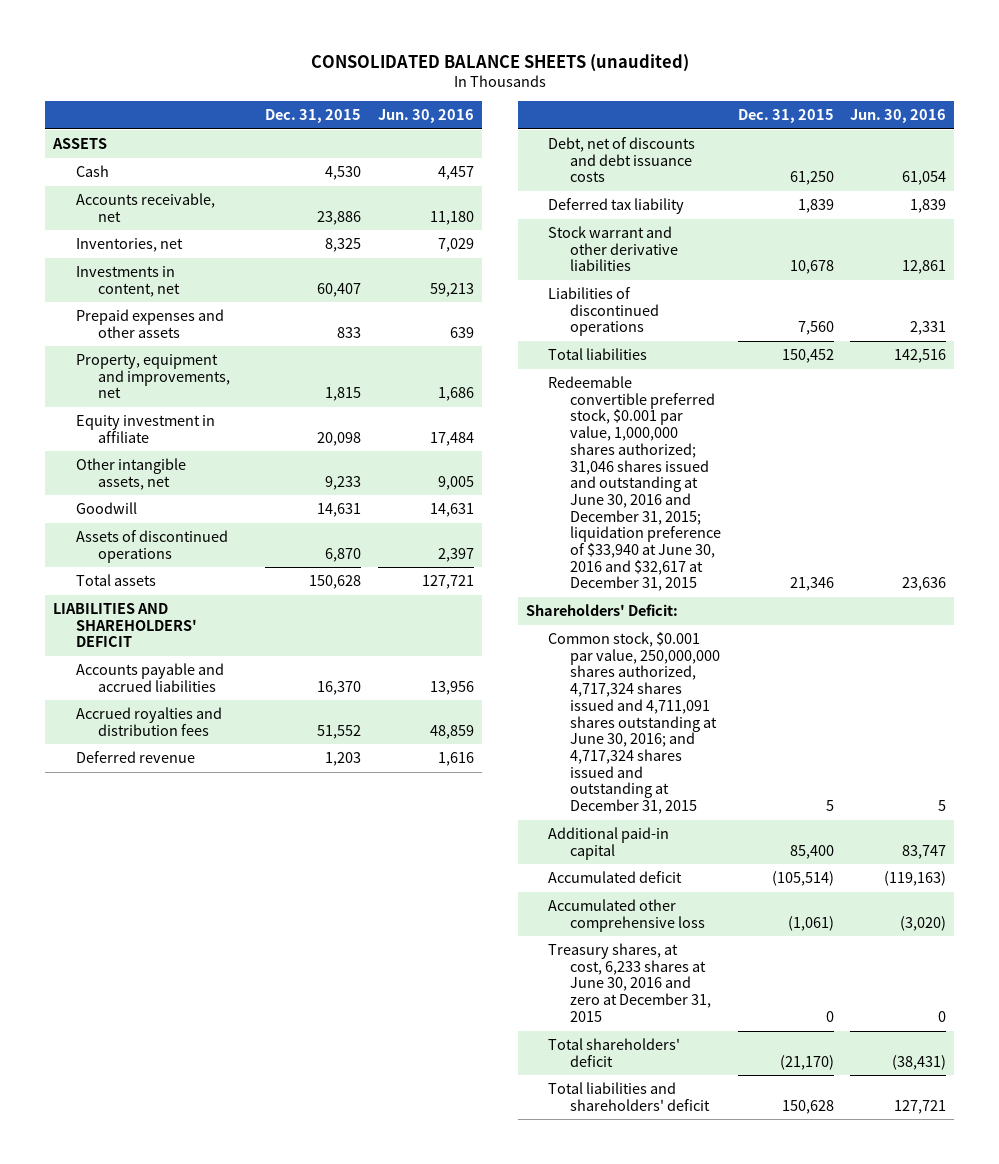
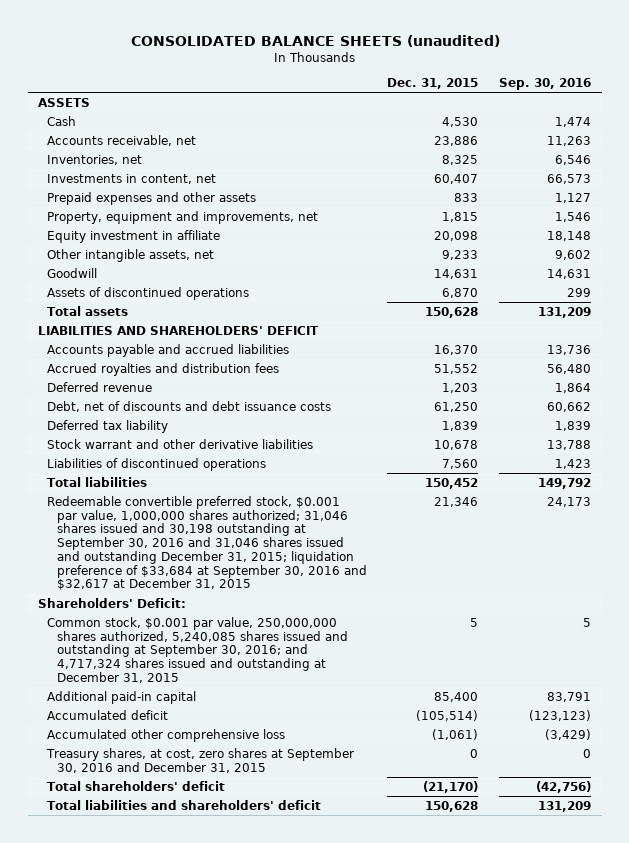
[377,109,474,124] Jun. 30, 2016 -> none
none -> [499,78,592,91] Sep. 30, 2016
[548,376,722,592] Redeemable convertible preferred stock, $0.001 par value, 1,000,000 shares authorized; 31,046 shares issued and outstanding at June 30, 2016 and December 31, 2015; liquidation preference of $33,940 at June 30, 2016 and $32,617 at December 31, 2015 -> [47,495,367,591] Redeemable convertible preferred stock, $0.001 par value, 1,000,000 shares authorized; 31,046 shares issued and 30,198 outstanding at September 30, 2016 and 31,046 shares issued and outstanding December 31, 2015; liquidation preference of $33,684 at September 30, 2016 and $32,617 at December 31, 2015
[548,632,721,815] Common stock, $0.001 par value, 250,000,000 shares authorized, 4,717,324 shares issued and 4,711,091 shares outstanding at June 30, 2016; and 4,717,324 shares issued and outstanding at December 31, 2015 -> [47,616,348,683] Common stock, $0.001 par value, 250,000,000 shares authorized, 5,240,085 shares issued and outstanding at September 30, 2016; and 4,717,324 shares issued and outstanding at December 31, 2015
[548,943,712,1022] Treasury shares, at cost, 6,233 shares at June 30, 2016 and zero at December 31, 2015 -> [46,747,355,773] Treasury shares, at cost, zero shares at September 30, 2016 and December 31, 2015

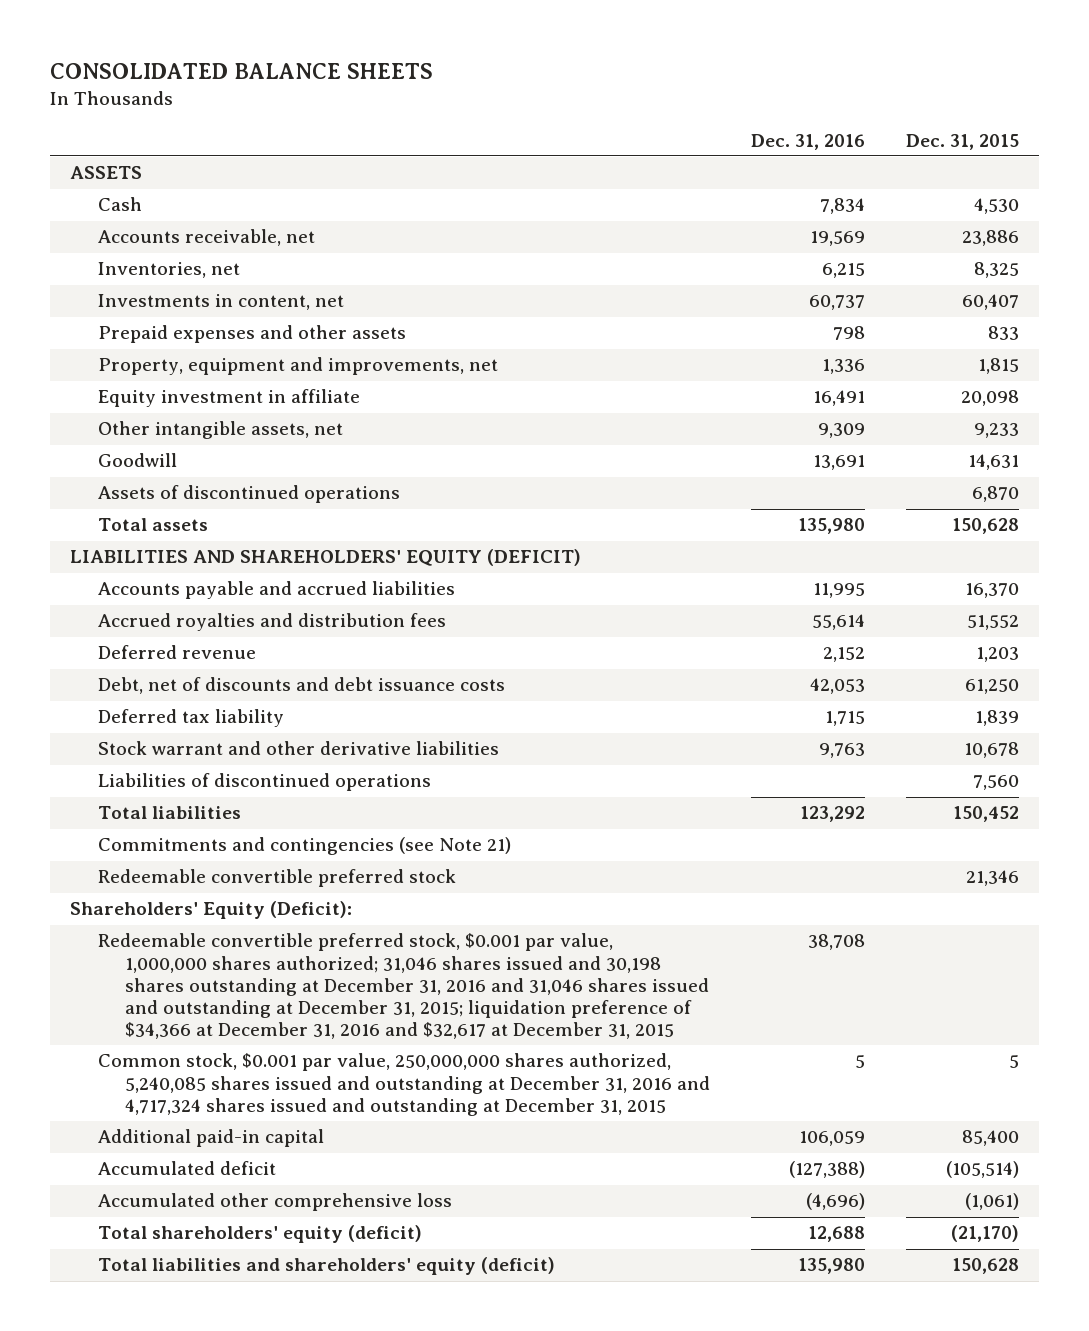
[130,34,500,47] CONSOLIDATED BALANCE SHEETS (unaudited) -> [49,63,433,80] CONSOLIDATED BALANCE SHEETS
[499,78,592,91] Sep. 30, 2016 -> none
none -> [750,133,865,150] Dec. 31, 2016
[38,325,320,335] LIABILITIES AND SHAREHOLDERS' DEFICIT -> [70,549,582,567] LIABILITIES AND SHAREHOLDERS' EQUITY (DEFICIT)
none -> [97,837,511,856] Commitments and contingencies (see Note 21)
[47,495,367,591] Redeemable convertible preferred stock, $0.001 par value, 1,000,000 shares authorized; 31,046 shares issued and 30,198 outstanding at September 30, 2016 and 31,046 shares issued and outstanding December 31, 2015; liquidation preference of $33,684 at September 30, 2016 and $32,617 at December 31, 2015 -> [97,869,456,888] Redeemable convertible preferred stock
[38,597,187,608] Shareholders' Deficit: -> [70,901,353,920] Shareholders' Equity (Deficit):
none -> [97,933,709,1039] Redeemable convertible preferred stock, $0.001 par value, 1,000,000 shares authorized; 31,046 shares issued and 30,198 shares outstanding at December 31, 2016 and 31,046 shares issued and outstanding at December 31, 2015; liquidation preference of $34,366 at December 31, 2016 and $32,617 at December 31, 2015
[47,616,348,683] Common stock, $0.001 par value, 250,000,000 shares authorized, 5,240,085 shares issued and outstanding at September 30, 2016; and 4,717,324 shares issued and outstanding at December 31, 2015 -> [97,1053,710,1116] Common stock, $0.001 par value, 250,000,000 shares authorized, 5,240,085 shares issued and outstanding at December 31, 2016 and 4,717,324 shares issued and outstanding at December 31, 2015
[46,747,355,773] Treasury shares, at cost, zero shares at September 30, 2016 and December 31, 2015 -> none
[47,780,226,791] Total shareholders' deficit -> [97,1225,422,1244] Total shareholders' equity (deficit)
[47,799,322,810] Total liabilities and shareholders' deficit -> [97,1257,555,1276] Total liabilities and shareholders' equity (deficit)

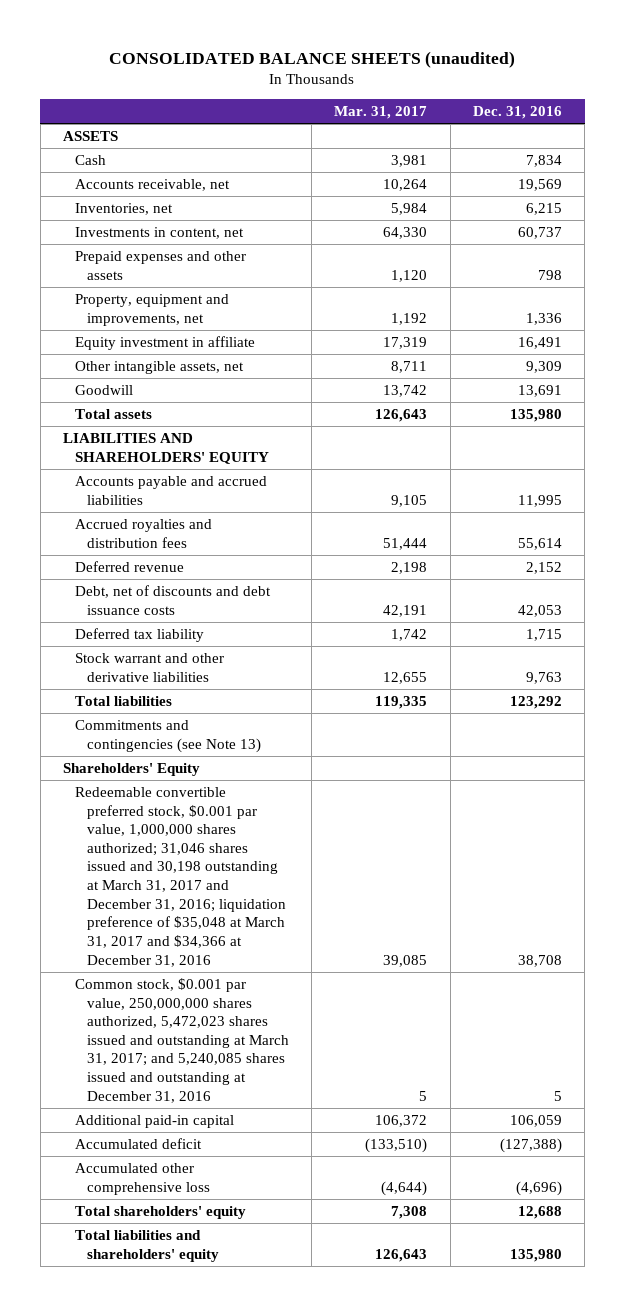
[49,63,433,80] CONSOLIDATED BALANCE SHEETS -> [109,50,516,68] CONSOLIDATED BALANCE SHEETS (unaudited)
[905,133,1019,150] Dec. 31, 2015 -> none
none -> [334,106,428,120] Mar. 31, 2017
[97,485,400,504] Assets of discontinued operations -> none
[70,549,582,567] LIABILITIES AND SHAREHOLDERS' EQUITY (DEFICIT) -> [62,432,269,464] LIABILITIES AND SHAREHOLDERS' EQUITY
[97,773,431,792] Liabilities of discontinued operations -> none
[97,869,456,888] Redeemable convertible preferred stock -> none
[97,837,511,856] Commitments and contingencies (see Note 21) -> [74,719,261,753] Commitments and contingencies (see Note 13)
[70,901,353,920] Shareholders' Equity (Deficit): -> [62,762,200,776] Shareholders' Equity
[97,933,709,1039] Redeemable convertible preferred stock, $0.001 par value, 1,000,000 shares authorized; 31,046 shares issued and 30,198 shares outstanding at December 31, 2016 and 31,046 shares issued and outstanding at December 31, 2015; liquidation preference of $34,366 at December 31, 2016 and $32,617 at December 31, 2015 -> [74,786,286,967] Redeemable convertible preferred stock, $0.001 par value, 1,000,000 shares authorized; 31,046 shares issued and 30,198 outstanding at March 31, 2017 and December 31, 2016; liquidation preference of $35,048 at March 31, 2017 and $34,366 at December 31, 2016
[97,1053,710,1116] Common stock, $0.001 par value, 250,000,000 shares authorized, 5,240,085 shares issued and outstanding at December 31, 2016 and 4,717,324 shares issued and outstanding at December 31, 2015 -> [74,977,289,1103] Common stock, $0.001 par value, 250,000,000 shares authorized, 5,472,023 shares issued and outstanding at March 31, 2017; and 5,240,085 shares issued and outstanding at December 31, 2016
[97,1225,422,1244] Total shareholders' equity (deficit) -> [74,1205,246,1219] Total shareholders' equity
[97,1257,555,1276] Total liabilities and shareholders' equity (deficit) -> [74,1229,219,1262] Total liabilities and shareholders' equity

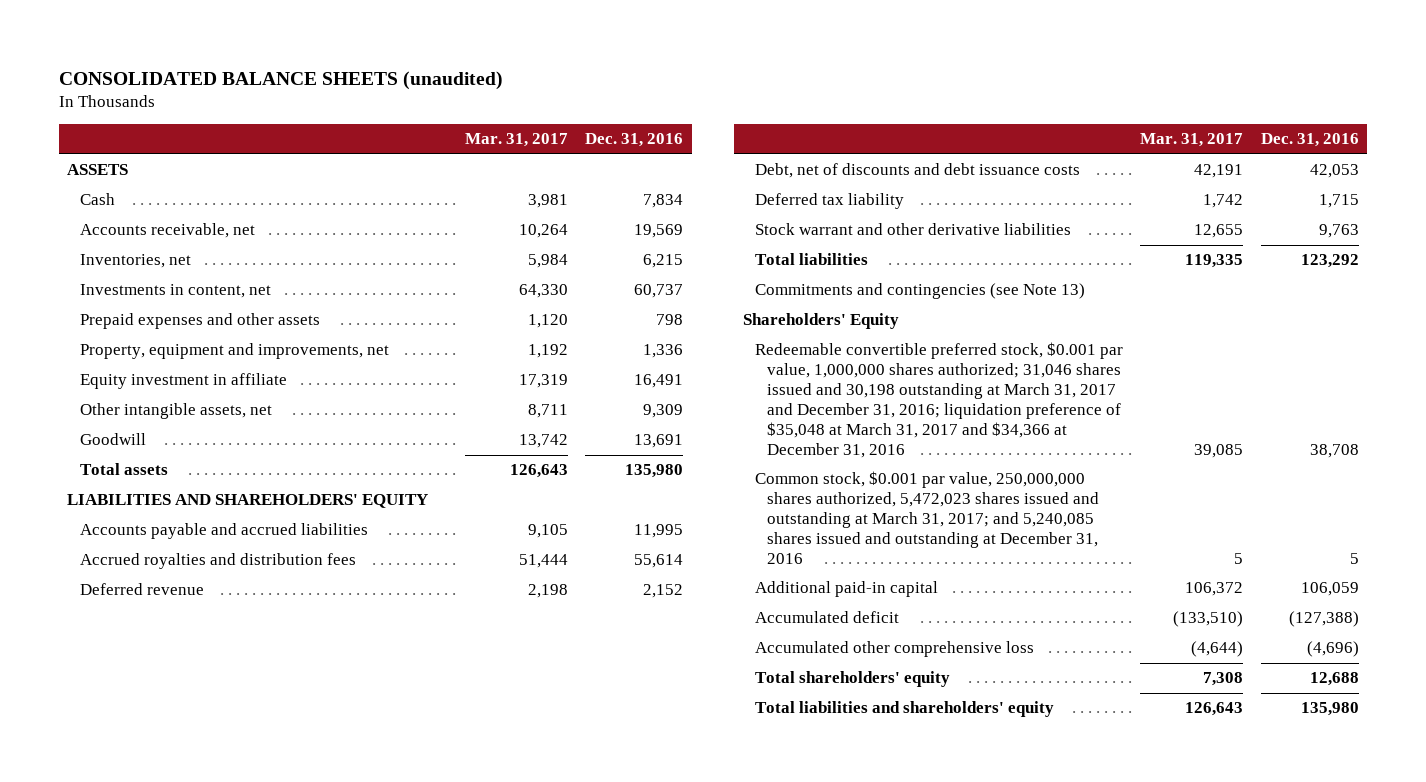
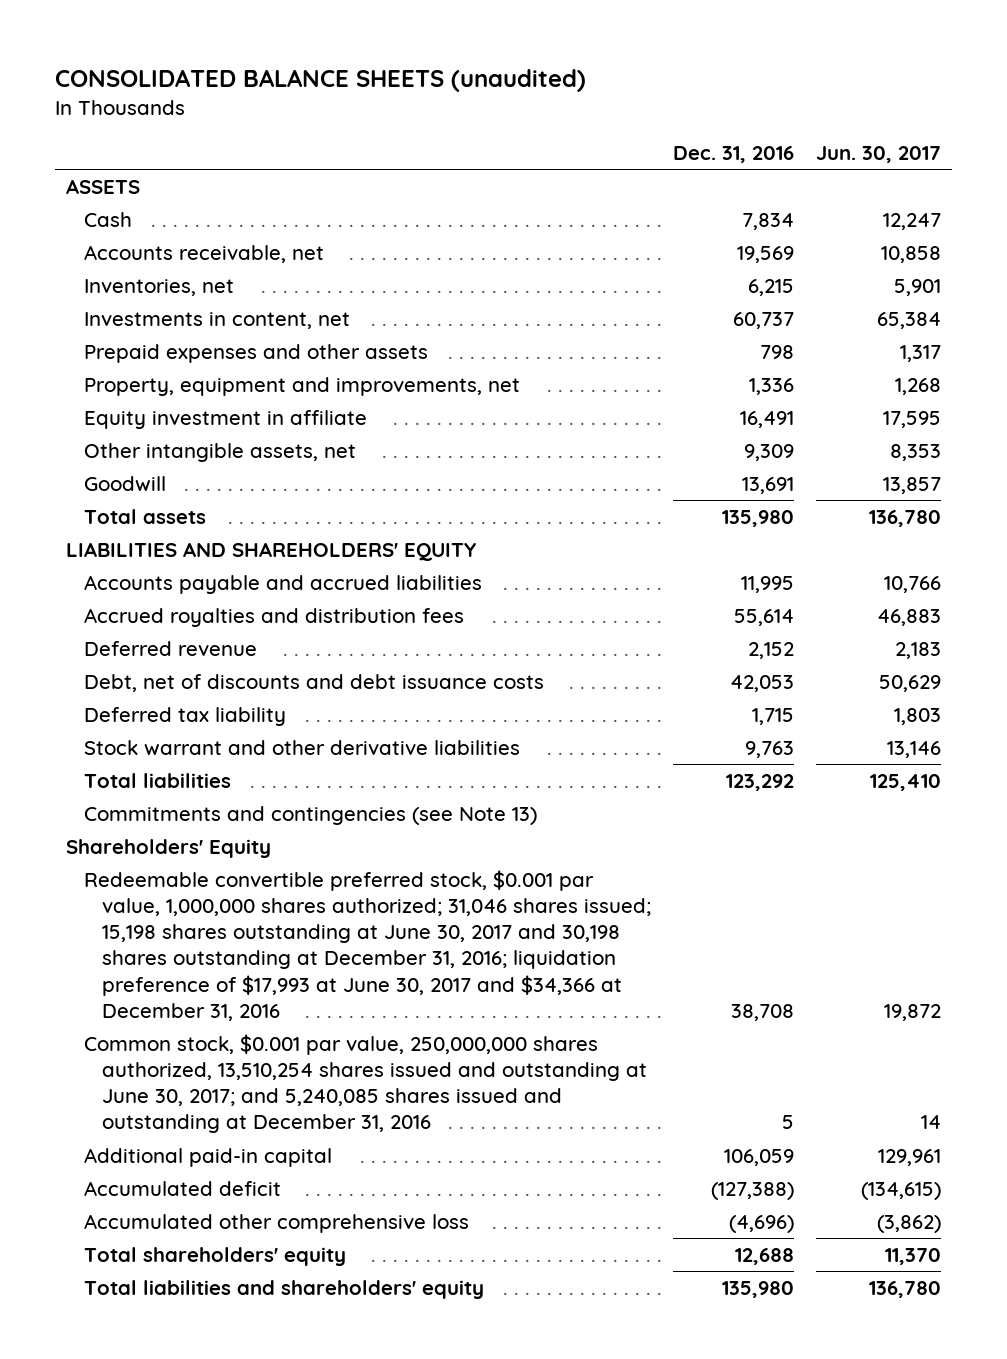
[464,133,568,148] Mar. 31, 2017 -> none
none -> [816,145,942,163] Jun. 30, 2017
[754,342,1123,458] Redeemable convertible preferred stock, $0.001 par value, 1,000,000 shares authorized; 31,046 shares issued and 30,198 outstanding at March 31, 2017 and December 31, 2016; liquidation preference of $35,048 at March 31, 2017 and $34,366 at December 31, 2016 -> [83,870,651,1021] Redeemable convertible preferred stock, $0.001 par value, 1,000,000 shares authorized; 31,046 shares issued; 15,198 shares outstanding at June 30, 2017 and 30,198 shares outstanding at December 31, 2016; liquidation preference of $17,993 at June 30, 2017 and $34,366 at December 31, 2016
[754,471,1099,564] Common stock, $0.001 par value, 250,000,000 shares authorized, 5,472,023 shares issued and outstanding at March 31, 2017; and 5,240,085 shares issued and outstanding at December 31, 2016 -> [83,1034,647,1134] Common stock, $0.001 par value, 250,000,000 shares authorized, 13,510,254 shares issued and outstanding at June 30, 2017; and 5,240,085 shares issued and outstanding at December 31, 2016

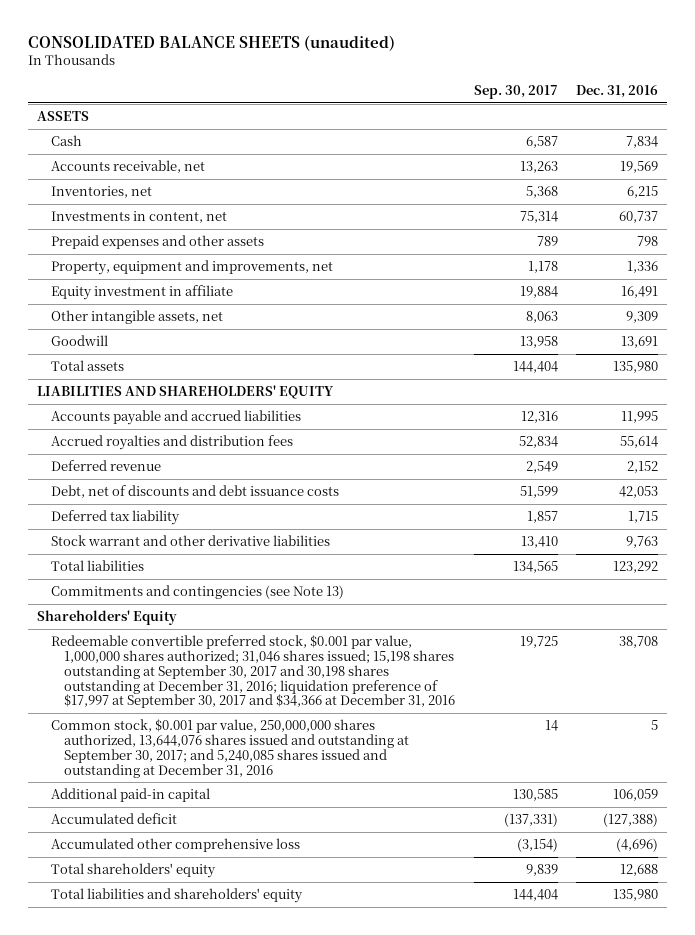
[816,145,942,163] Jun. 30, 2017 -> none
none -> [473,85,558,100] Sep. 30, 2017
[83,870,651,1021] Redeemable convertible preferred stock, $0.001 par value, 1,000,000 shares authorized; 31,046 shares issued; 15,198 shares outstanding at June 30, 2017 and 30,198 shares outstanding at December 31, 2016; liquidation preference of $17,993 at June 30, 2017 and $34,366 at December 31, 2016 -> [50,634,456,709] Redeemable convertible preferred stock, $0.001 par value, 1,000,000 shares authorized; 31,046 shares issued; 15,198 shares outstanding at September 30, 2017 and 30,198 shares outstanding at December 31, 2016; liquidation preference of $17,997 at September 30, 2017 and $34,366 at December 31, 2016
[83,1034,647,1134] Common stock, $0.001 par value, 250,000,000 shares authorized, 13,510,254 shares issued and outstanding at June 30, 2017; and 5,240,085 shares issued and outstanding at December 31, 2016 -> [50,718,410,778] Common stock, $0.001 par value, 250,000,000 shares authorized, 13,644,076 shares issued and outstanding at September 30, 2017; and 5,240,085 shares issued and outstanding at December 31, 2016

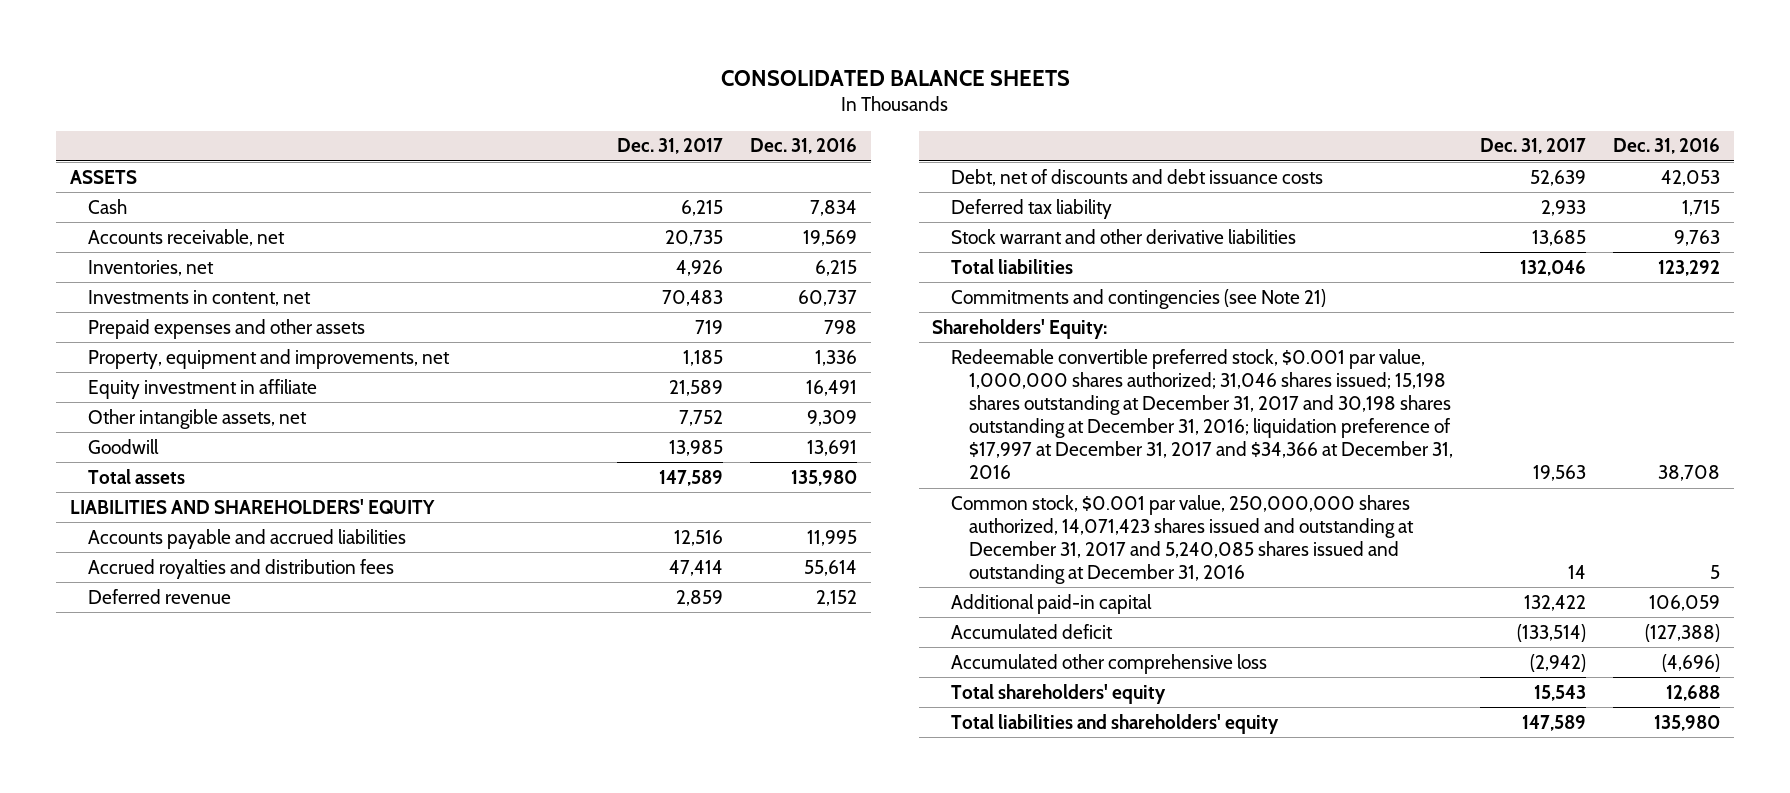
[28,35,396,52] CONSOLIDATED BALANCE SHEETS (unaudited) -> [720,69,1070,86] CONSOLIDATED BALANCE SHEETS
[473,85,558,100] Sep. 30, 2017 -> none
none -> [617,138,724,155] Dec. 31, 2017
[50,584,344,599] Commitments and contingencies (see Note 13) -> [950,288,1326,309] Commitments and contingencies (see Note 21)
[37,609,178,625] Shareholders' Equity -> [932,318,1108,339] Shareholders' Equity:
[50,634,456,709] Redeemable convertible preferred stock, $0.001 par value, 1,000,000 shares authorized; 31,046 shares issued; 15,198 shares outstanding at September 30, 2017 and 30,198 shares outstanding at December 31, 2016; liquidation preference of $17,997 at September 30, 2017 and $34,366 at December 31, 2016 -> [950,348,1453,480] Redeemable convertible preferred stock, $0.001 par value, 1,000,000 shares authorized; 31,046 shares issued; 15,198 shares outstanding at December 31, 2017 and 30,198 shares outstanding at December 31, 2016; liquidation preference of $17,997 at December 31, 2017 and $34,366 at December 31, 2016
[50,718,410,778] Common stock, $0.001 par value, 250,000,000 shares authorized, 13,644,076 shares issued and outstanding at September 30, 2017; and 5,240,085 shares issued and outstanding at December 31, 2016 -> [950,494,1414,585] Common stock, $0.001 par value, 250,000,000 shares authorized, 14,071,423 shares issued and outstanding at December 31, 2017 and 5,240,085 shares issued and outstanding at December 31, 2016

